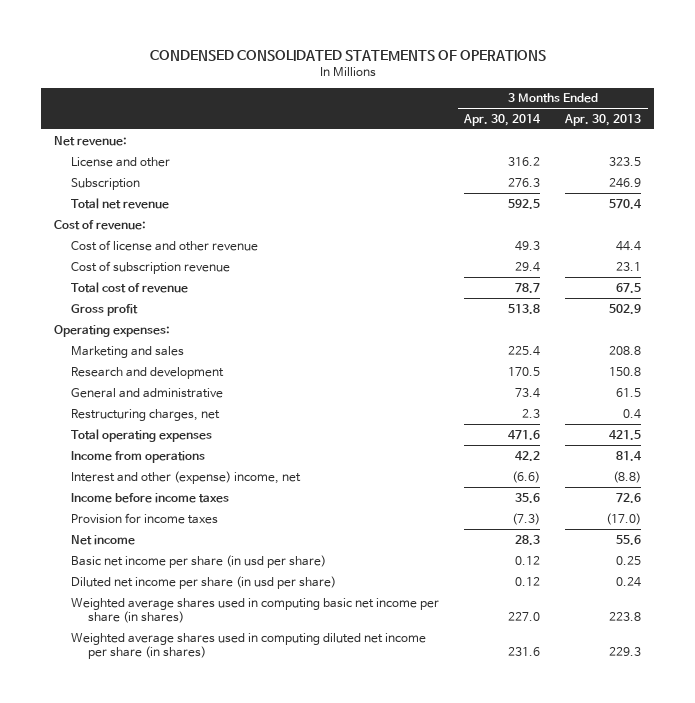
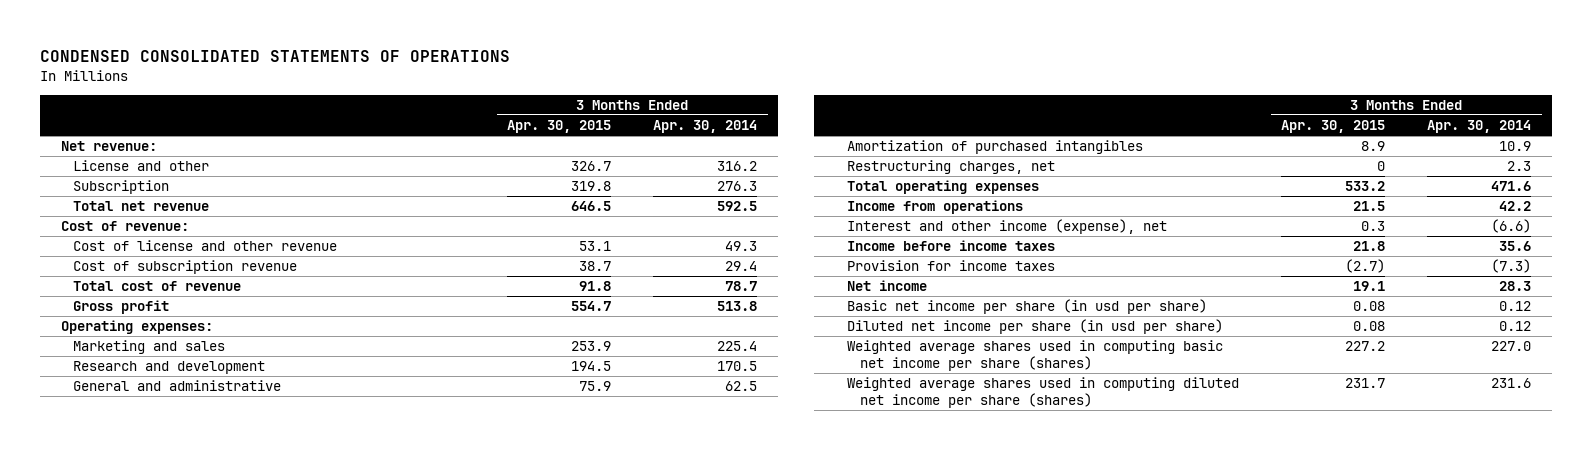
[564,113,642,126] Apr. 30, 2013 -> none
none -> [507,120,612,134] Apr. 30, 2015
[515,387,541,398] 73.4 -> [725,381,758,392] 62.5
none -> [847,140,1144,155] Amortization of purchased intangibles
[70,470,301,484] Interest and other (expense) income, net -> [847,219,1168,235] Interest and other income (expense), net
[70,597,439,624] Weighted average shares used in computing basic net income per share (in shares) -> [847,340,1224,371] Weighted average shares used in computing basic net income per share (shares)
[70,632,426,660] Weighted average shares used in computing diluted net income per share (in shares) -> [847,377,1240,408] Weighted average shares used in computing diluted net income per share (shares)

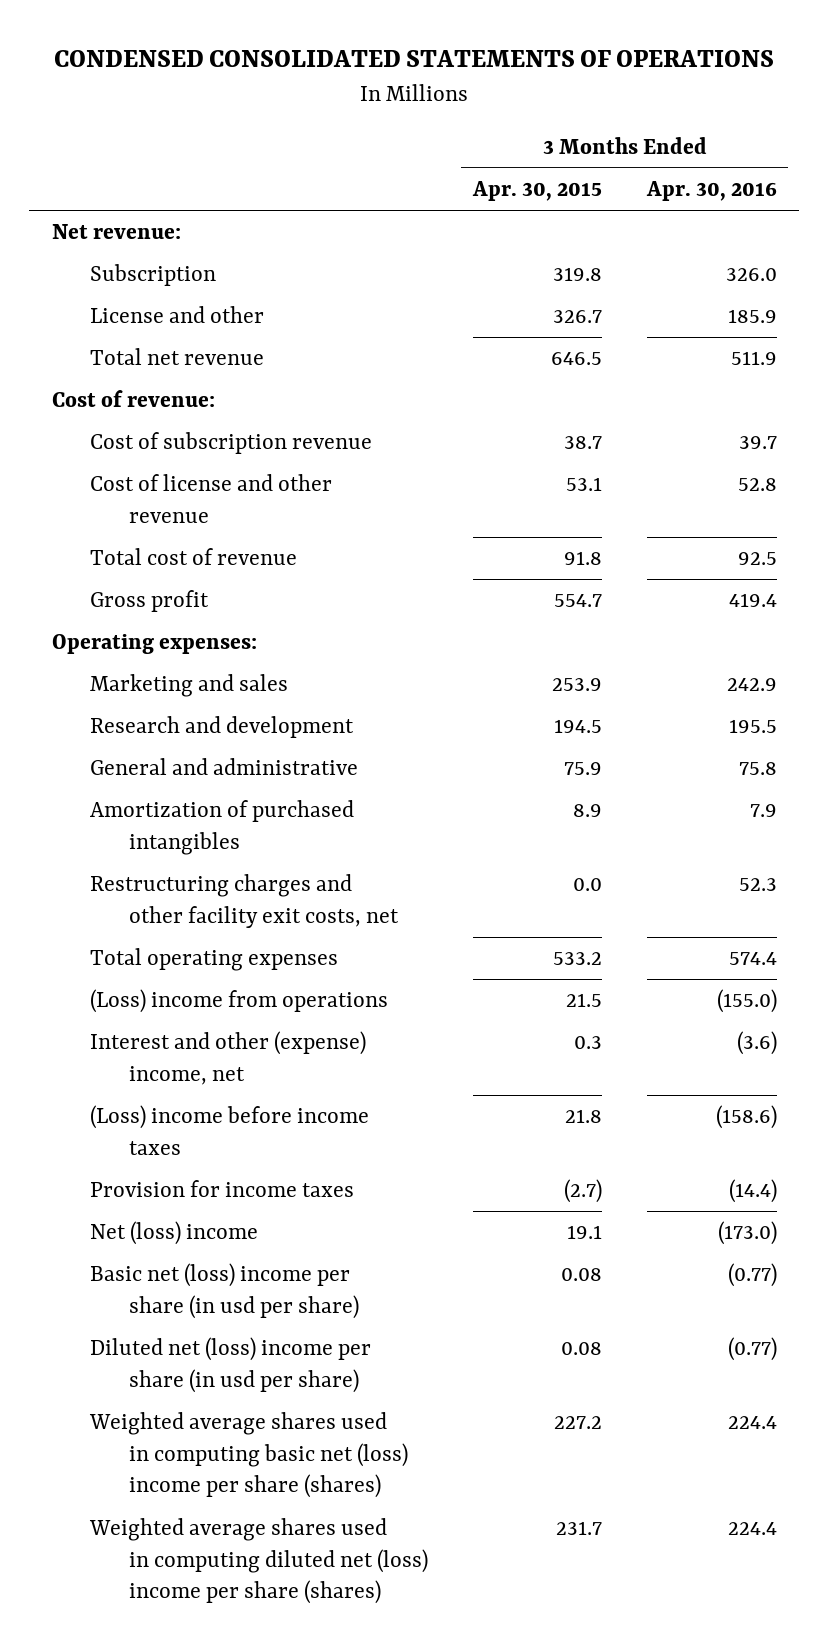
[653,120,758,134] Apr. 30, 2014 -> none
none -> [645,181,777,202] Apr. 30, 2016
[73,160,210,172] License and other -> [90,306,265,324] License and other
[73,240,338,252] Cost of license and other revenue -> [90,474,333,523] Cost of license and other revenue
[847,160,1056,175] Restructuring charges, net -> [90,874,399,928] Restructuring charges and other facility exit costs, net
[1377,161,1386,172] 0 -> [572,878,602,892] 0.0
[847,200,1024,215] Income from operations -> [90,989,389,1014] (Loss) income from operations
[847,219,1168,235] Interest and other income (expense), net -> [90,1031,367,1085] Interest and other (expense) income, net
[847,240,1056,252] Income before income taxes -> [90,1105,370,1155] (Loss) income before income taxes
[847,280,928,292] Net income -> [90,1221,259,1246] Net (loss) income
[847,299,1208,315] Basic net income per share (in usd per share) -> [90,1263,359,1319] Basic net (loss) income per share (in usd per share)
[847,319,1224,335] Diluted net income per share (in usd per share) -> [90,1337,372,1393] Diluted net (loss) income per share (in usd per share)
[847,340,1224,371] Weighted average shares used in computing basic net income per share (shares) -> [89,1412,408,1499] Weighted average shares used in computing basic net (loss) income per share (shares)
[847,377,1240,408] Weighted average shares used in computing diluted net income per share (shares) -> [89,1518,428,1605] Weighted average shares used in computing diluted net (loss) income per share (shares)

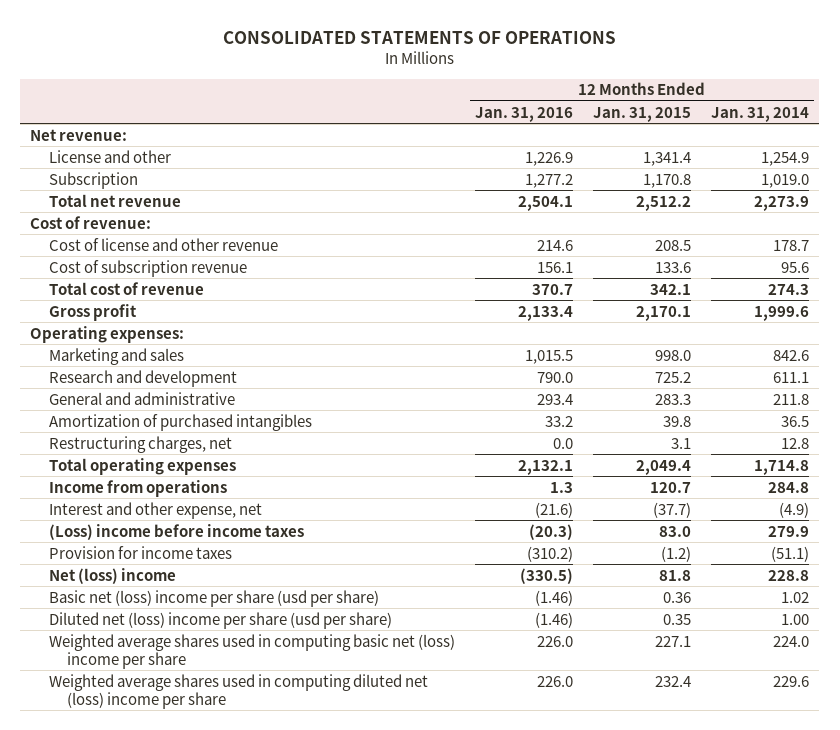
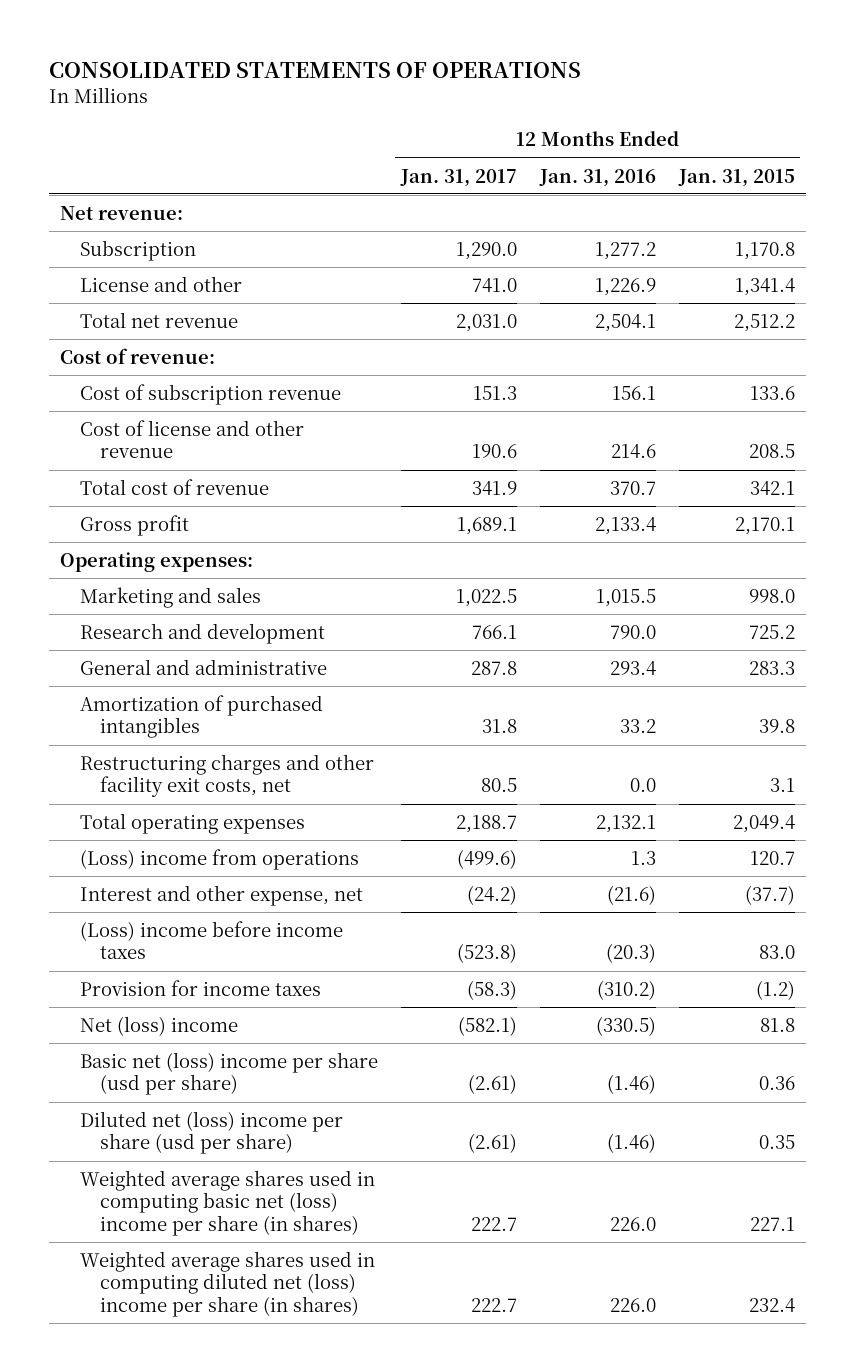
[711,106,810,122] Jan. 31, 2014 -> none
none -> [400,168,518,187] Jan. 31, 2017
[48,149,171,163] License and other -> [80,275,243,292] License and other
[48,237,278,251] Cost of license and other revenue -> [80,419,305,459] Cost of license and other revenue
[48,435,232,453] Restructuring charges, net -> [80,753,375,798] Restructuring charges and other facility exit costs, net
[48,479,227,497] Income from operations -> [80,848,360,870] (Loss) income from operations
[48,633,455,669] Weighted average shares used in computing basic net (loss) income per share -> [80,1169,376,1236] Weighted average shares used in computing basic net (loss) income per share (in shares)
[48,673,428,709] Weighted average shares used in computing diluted net (loss) income per share -> [80,1250,376,1317] Weighted average shares used in computing diluted net (loss) income per share (in shares)

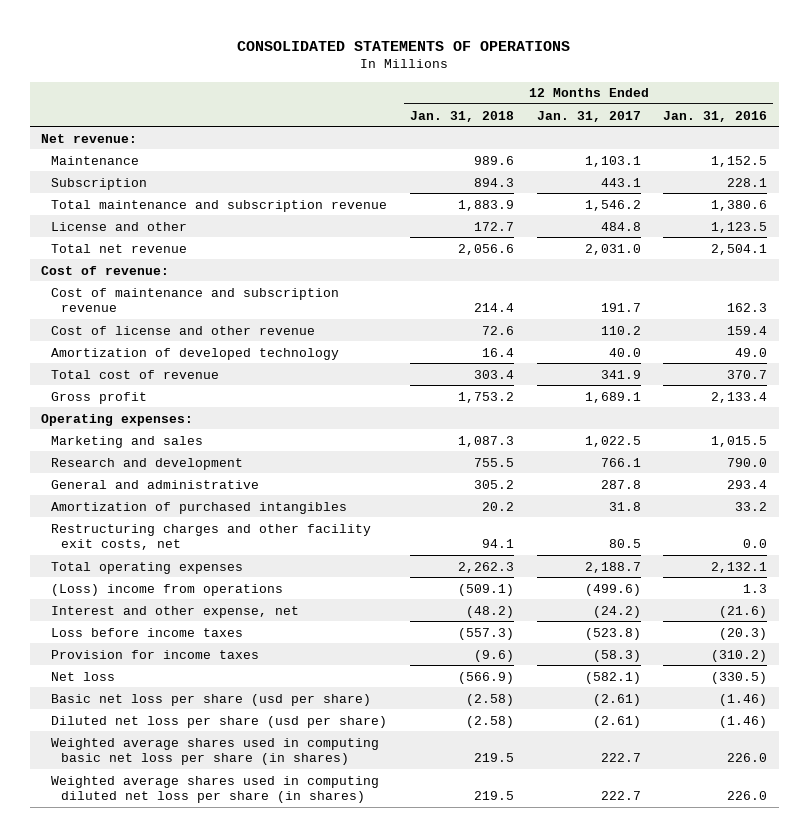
[677,168,795,187] Jan. 31, 2015 -> none
none -> [409,110,514,122] Jan. 31, 2018
none -> [51,155,140,165] Maintenance
[456,241,518,260] 1,290.0 -> [600,177,641,187] 443.1
[594,241,656,260] 1,277.2 -> [727,177,768,187] 228.1
none -> [51,199,388,212] Total maintenance and subscription revenue
[472,277,518,292] 741.0 -> [600,221,641,231] 484.8
[594,277,656,296] 1,226.9 -> [711,221,768,233] 1,123.5
[80,383,342,405] Cost of subscription revenue -> [51,287,340,313] Cost of maintenance and subscription revenue
[473,385,518,400] 151.3 -> [600,303,641,313] 191.7
[611,385,656,400] 156.1 -> [727,303,768,313] 162.3
[472,444,518,459] 190.6 -> [600,325,641,335] 110.2
[610,444,656,459] 214.6 -> [727,325,768,335] 159.4
none -> [51,347,340,360] Amortization of developed technology
[80,920,344,960] (Loss) income before income taxes -> [51,627,244,637] Loss before income taxes
[80,1015,239,1036] Net (loss) income -> [51,671,116,681] Net loss
[80,1051,379,1096] Basic net (loss) income per share (usd per share) -> [51,693,372,706] Basic net loss per share (usd per share)
[80,1110,344,1155] Diluted net (loss) income per share (usd per share) -> [51,715,388,728] Diluted net loss per share (usd per share)
[80,1169,376,1236] Weighted average shares used in computing basic net (loss) income per share (in shares) -> [51,737,380,766] Weighted average shares used in computing basic net loss per share (in shares)
[80,1250,376,1317] Weighted average shares used in computing diluted net (loss) income per share (in shares) -> [51,775,380,804] Weighted average shares used in computing diluted net loss per share (in shares)

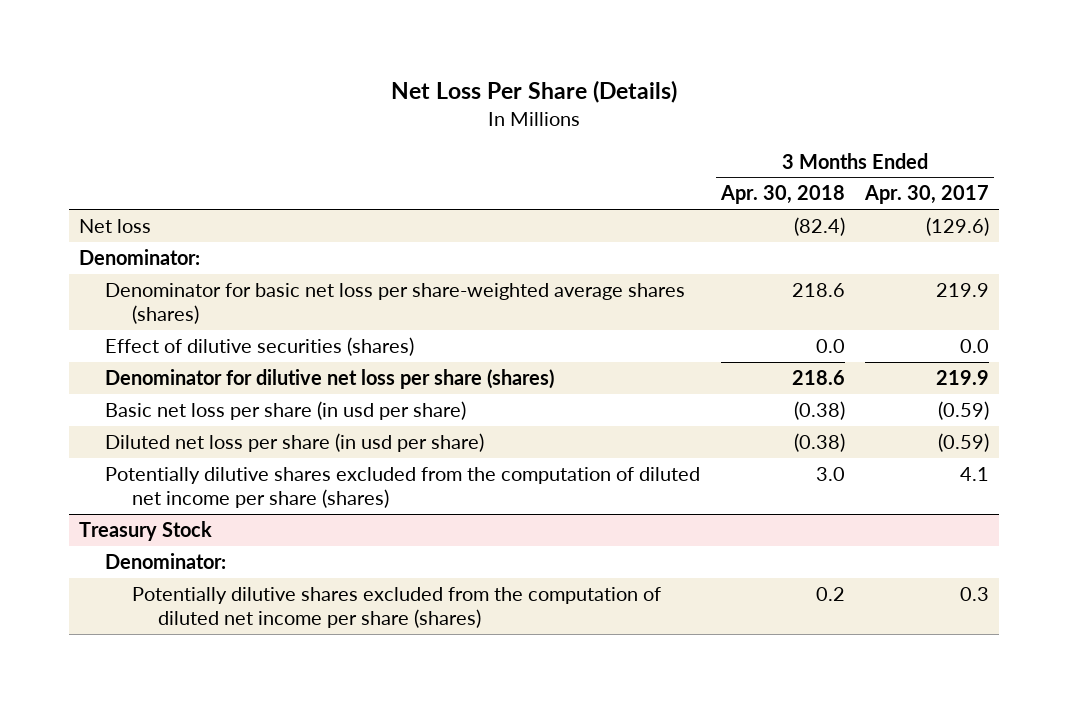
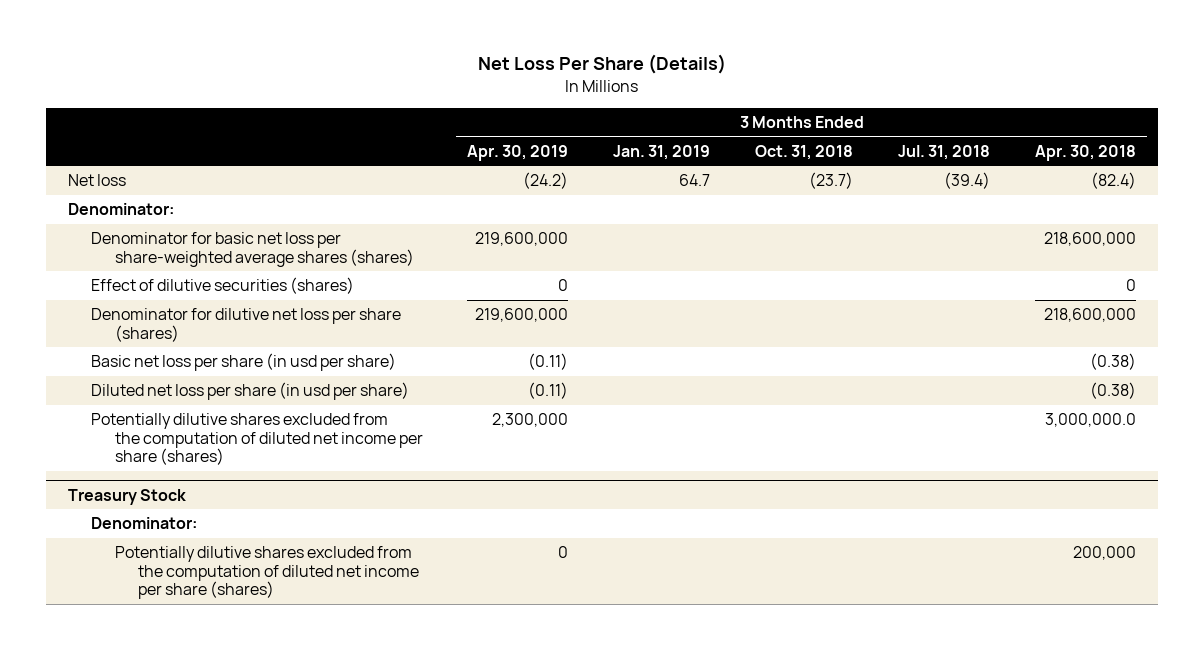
[864,185,990,205] Apr. 30, 2017 -> none
none -> [467,144,569,161] Apr. 30, 2019
none -> [613,144,711,160] Jan. 31, 2019
none -> [755,144,854,160] Oct. 31, 2018
none -> [897,144,990,160] Jul. 31, 2018
[791,283,845,298] 218.6 -> [1043,232,1136,247] 218,600,000
[815,339,845,354] 0.0 -> [1125,279,1136,292] 0
[791,370,845,386] 218.6 -> [1043,308,1136,323] 218,600,000
[815,467,845,482] 3.0 -> [1044,413,1136,428] 3,000,000.0
[815,587,845,602] 0.2 -> [1072,546,1136,561] 200,000

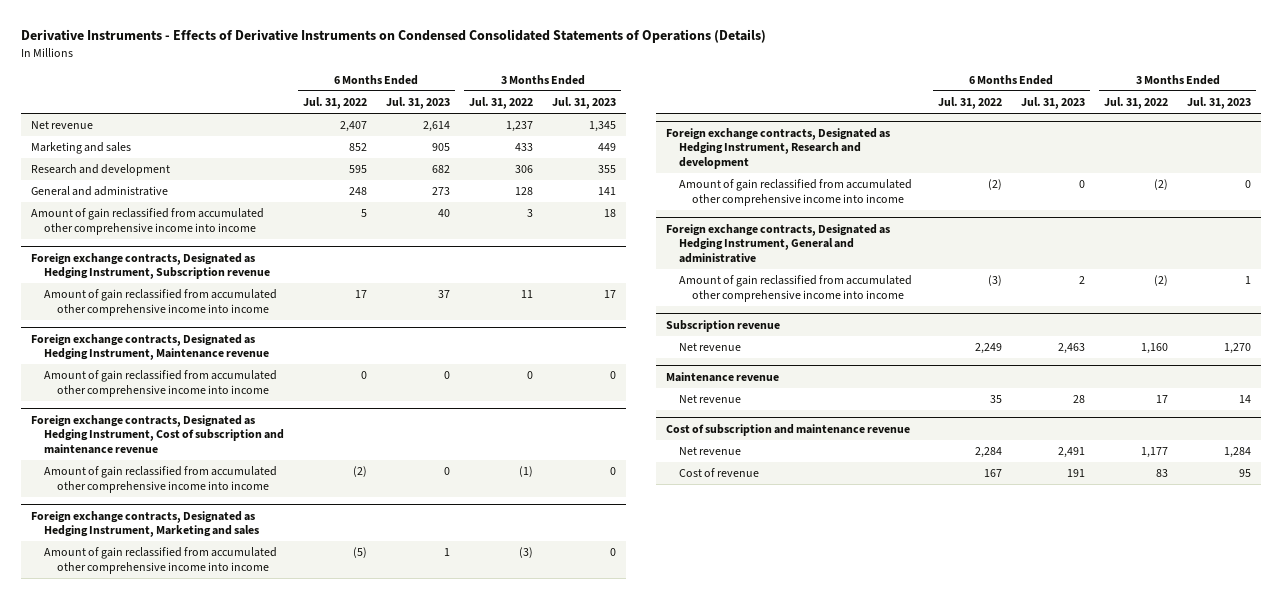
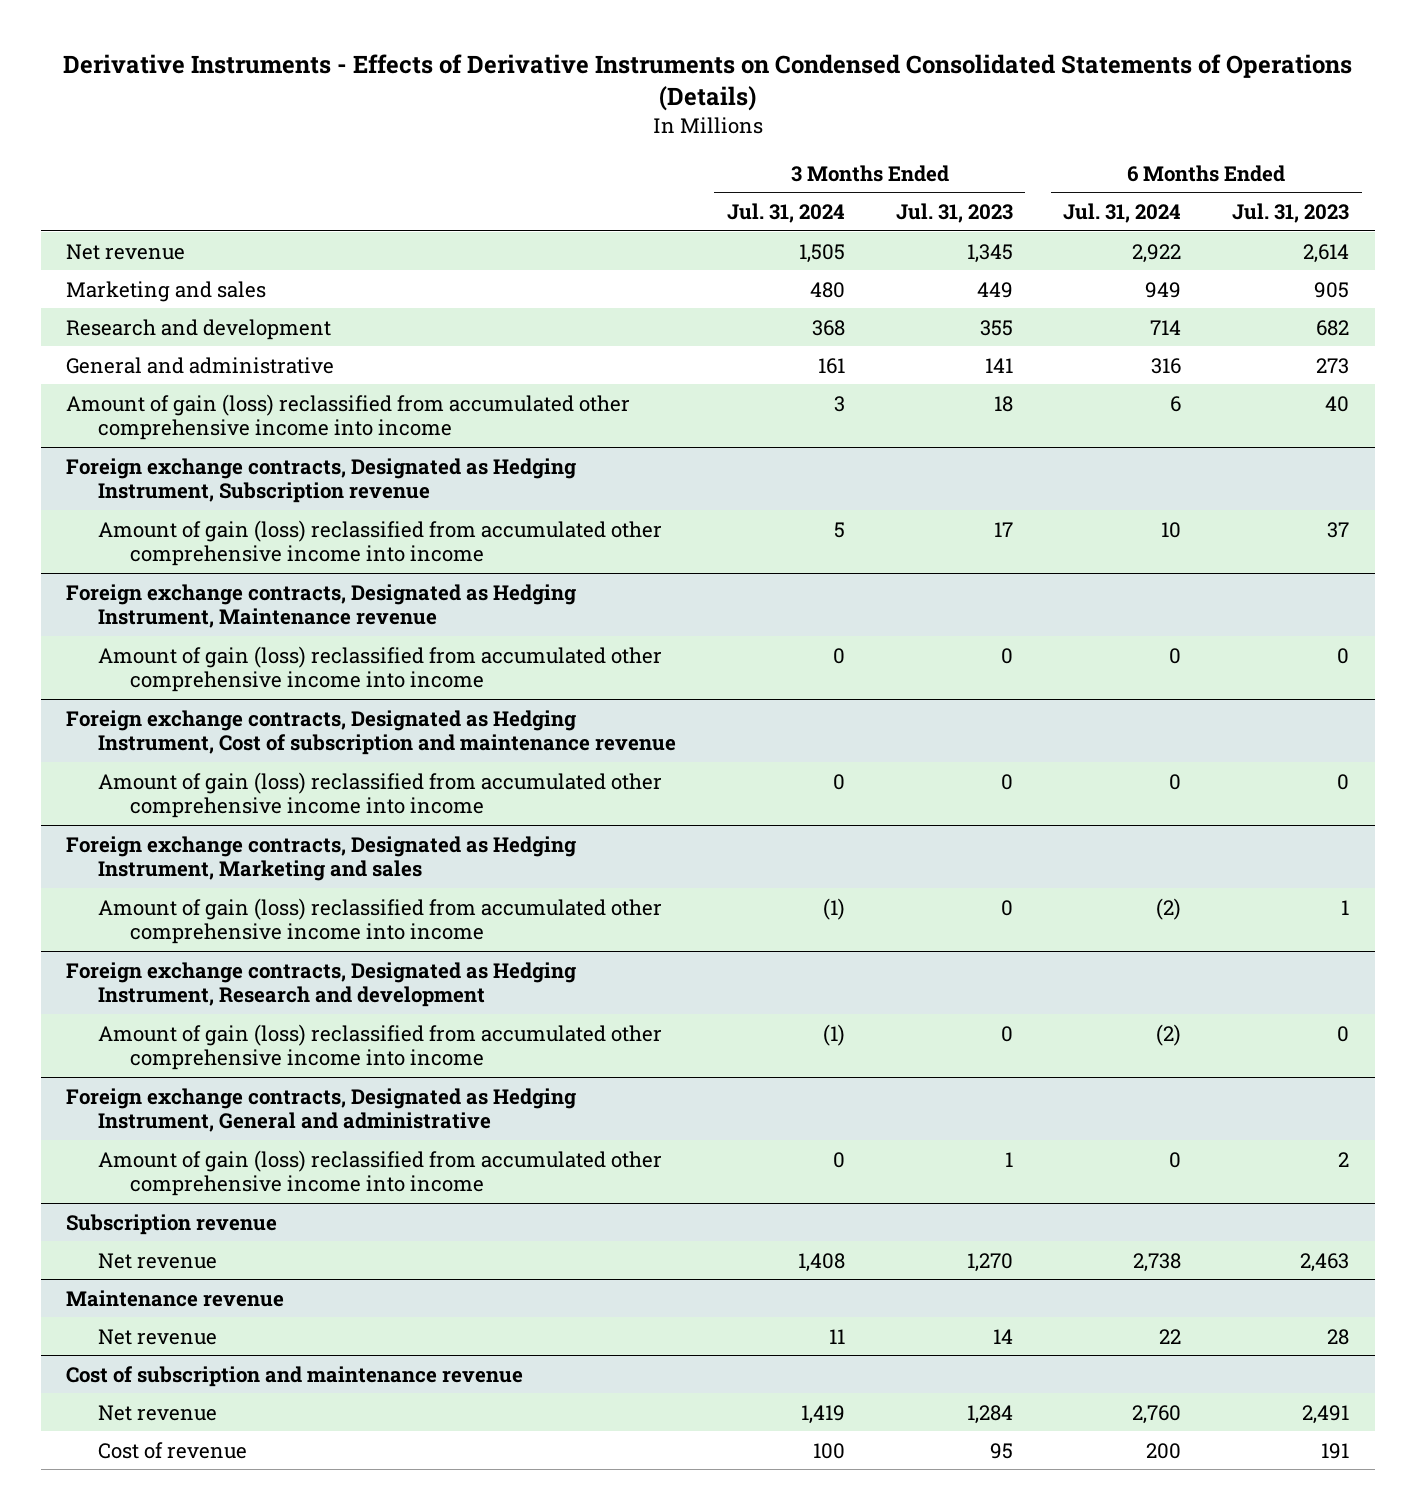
[302,96,367,109] Jul. 31, 2022 -> none
[469,96,534,109] Jul. 31, 2022 -> none
none -> [726,203,845,224] Jul. 31, 2024
none -> [1063,203,1182,224] Jul. 31, 2024
[30,208,264,235] Amount of gain reclassified from accumulated other comprehensive income into income -> [66,393,631,441] Amount of gain (loss) reclassified from accumulated other comprehensive income into income
[43,289,277,316] Amount of gain reclassified from accumulated other comprehensive income into income -> [98,519,663,567] Amount of gain (loss) reclassified from accumulated other comprehensive income into income
[43,370,277,397] Amount of gain reclassified from accumulated other comprehensive income into income -> [98,645,663,693] Amount of gain (loss) reclassified from accumulated other comprehensive income into income
[43,466,277,493] Amount of gain reclassified from accumulated other comprehensive income into income -> [98,771,663,819] Amount of gain (loss) reclassified from accumulated other comprehensive income into income
[43,547,277,574] Amount of gain reclassified from accumulated other comprehensive income into income -> [98,897,663,945] Amount of gain (loss) reclassified from accumulated other comprehensive income into income
[678,179,912,206] Amount of gain reclassified from accumulated other comprehensive income into income -> [98,1023,663,1071] Amount of gain (loss) reclassified from accumulated other comprehensive income into income
[678,275,912,302] Amount of gain reclassified from accumulated other comprehensive income into income -> [98,1149,663,1197] Amount of gain (loss) reclassified from accumulated other comprehensive income into income

